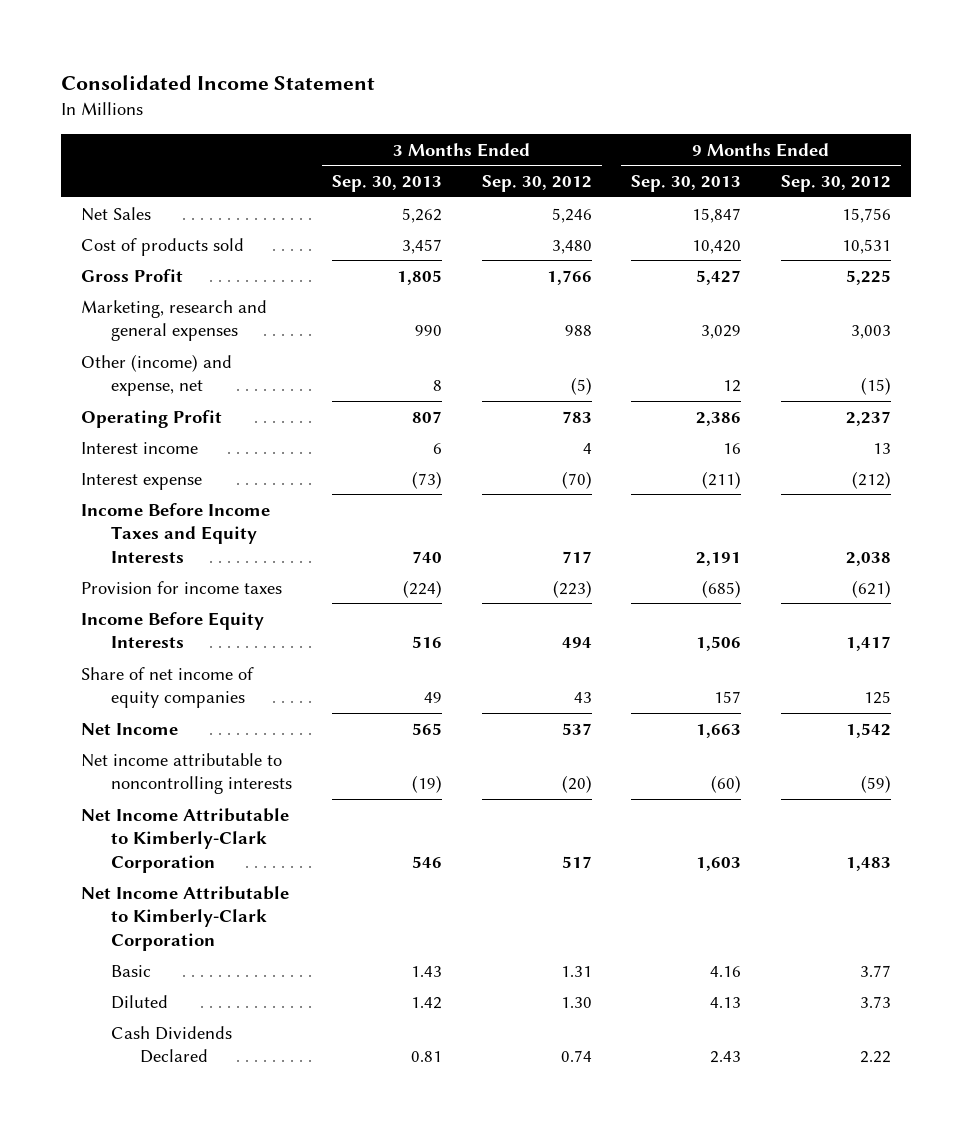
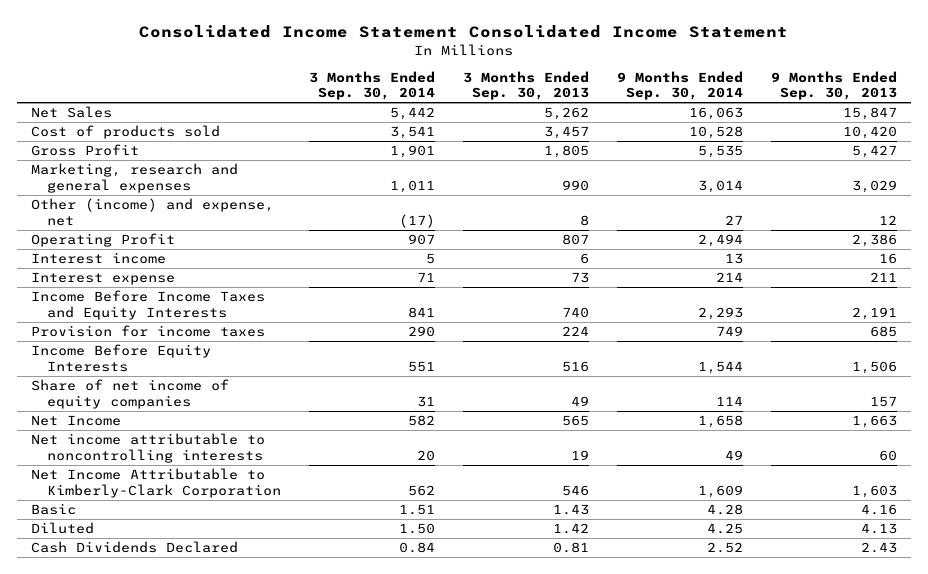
[61,75,376,91] Consolidated Income Statement -> [139,25,789,39] Consolidated Income Statement Consolidated Income Statement
[481,175,592,193] Sep. 30, 2012 -> none
[781,175,892,193] Sep. 30, 2012 -> none
none -> [308,70,435,101] 3 Months Ended Sep. 30, 2014
none -> [617,70,744,101] 9 Months Ended Sep. 30, 2014
[411,470,442,489] (73) -> [571,272,590,284] 73
[702,470,742,489] (211) -> [870,272,898,283] 211
[402,579,442,598] (224) -> [562,326,590,337] 224
[702,579,742,598] (685) -> [870,326,898,338] 685
[411,775,442,794] (19) -> [571,449,590,460] 19
[711,775,742,794] (60) -> [879,449,898,461] 60
[81,885,290,951] Net Income Attributable to Kimberly-Clark Corporation -> none

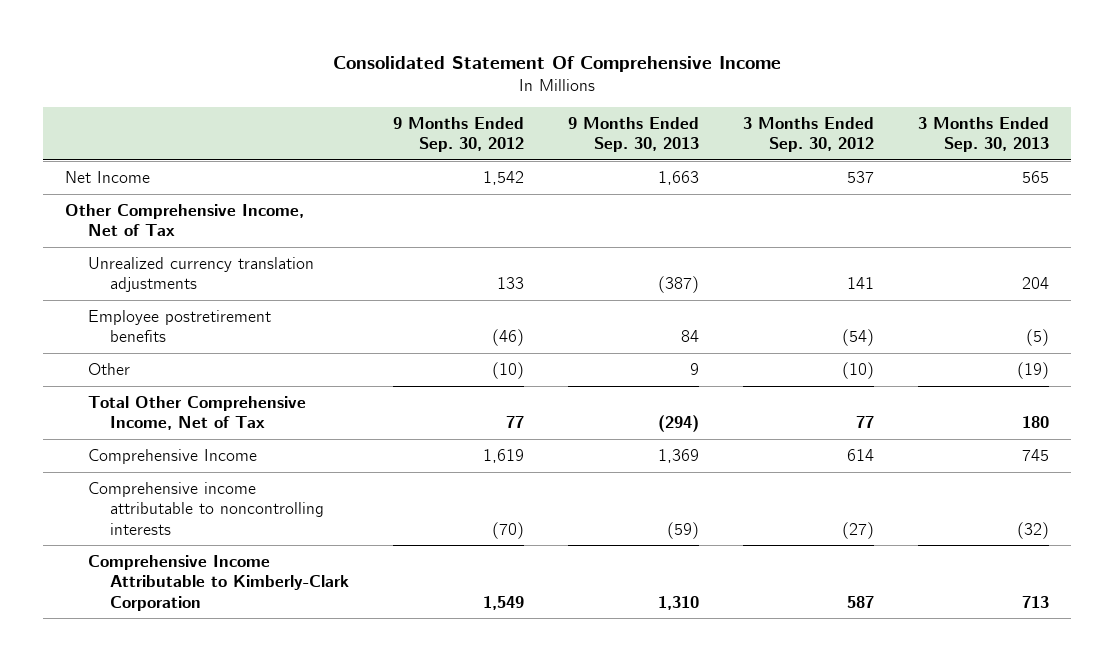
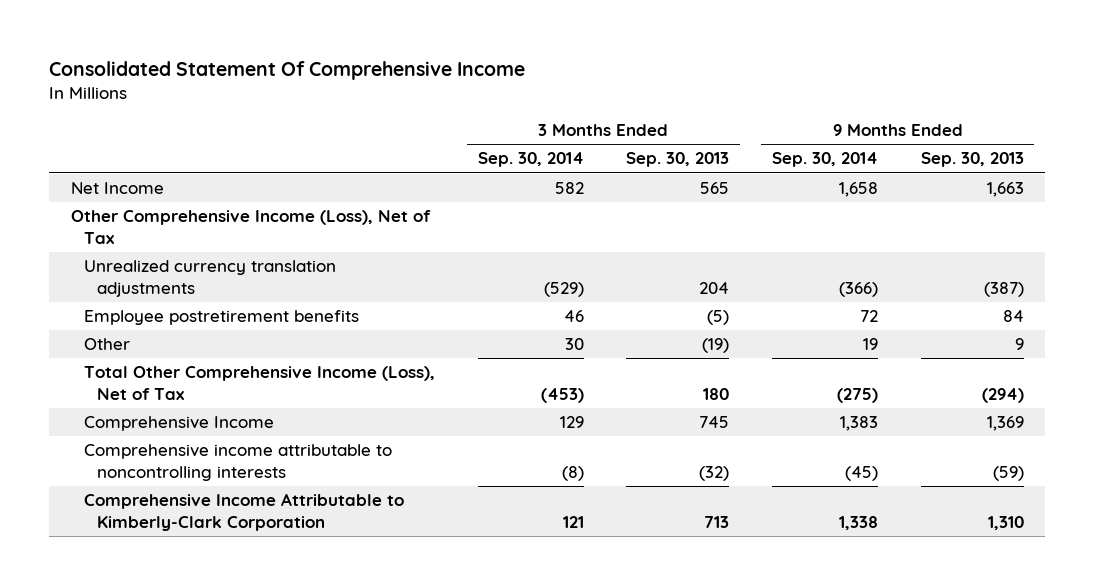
[392,116,524,153] 9 Months Ended Sep. 30, 2012 -> none
[742,116,874,153] 3 Months Ended Sep. 30, 2012 -> none
none -> [477,152,584,168] Sep. 30, 2014
none -> [771,152,878,168] Sep. 30, 2014
[65,203,305,237] Other Comprehensive Income, Net of Tax -> [70,210,431,245] Other Comprehensive Income (Loss), Net of Tax
[87,395,306,431] Total Other Comprehensive Income, Net of Tax -> [83,366,435,401] Total Other Comprehensive Income (Loss), Net of Tax

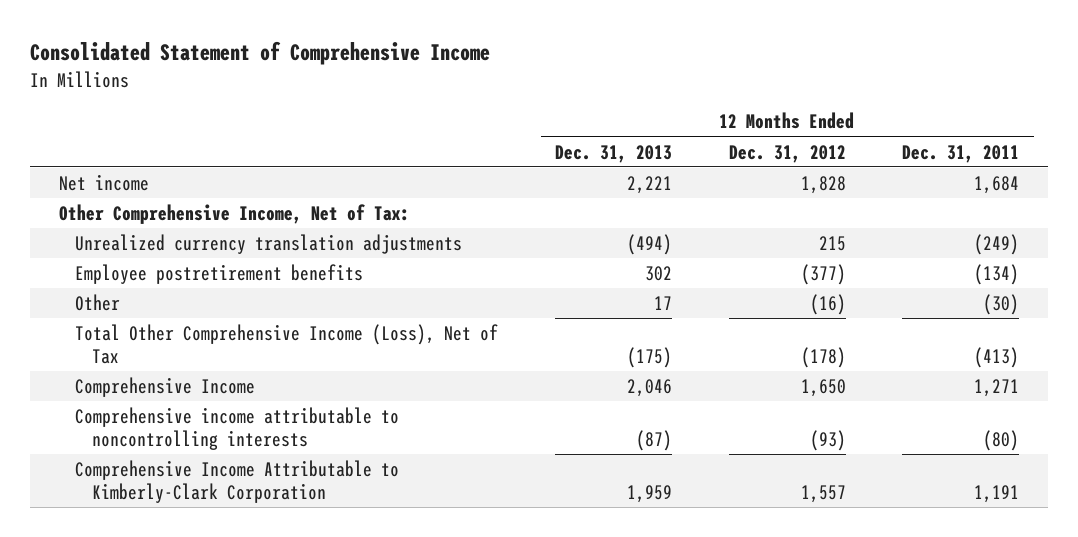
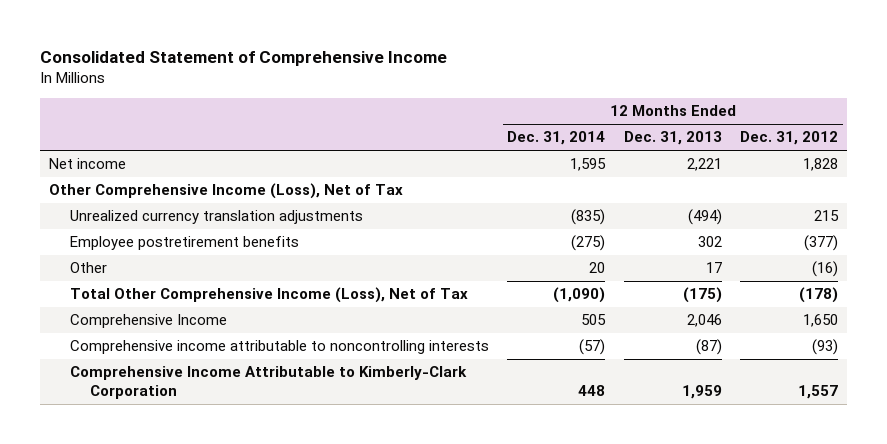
[902,144,1020,163] Dec. 31, 2011 -> none
none -> [507,131,606,146] Dec. 31, 2014
[58,204,410,225] Other Comprehensive Income, Net of Tax: -> [49,183,404,200] Other Comprehensive Income (Loss), Net of Tax

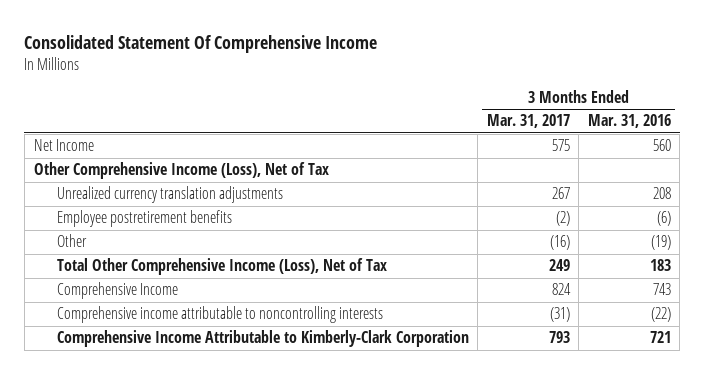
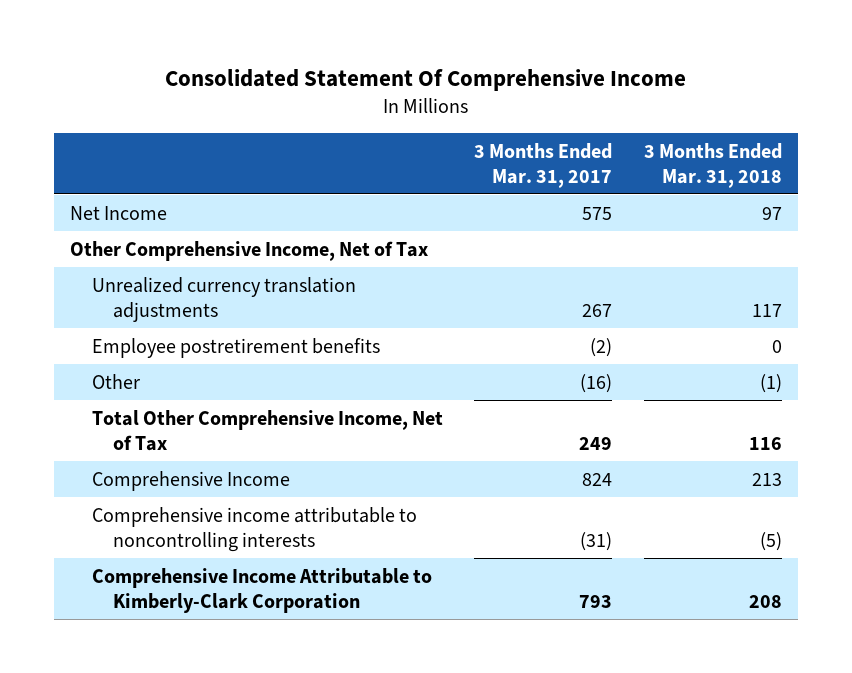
[587,114,671,129] Mar. 31, 2016 -> none
none -> [644,142,783,188] 3 Months Ended Mar. 31, 2018
[33,162,329,180] Other Comprehensive Income (Loss), Net of Tax -> [70,240,429,261] Other Comprehensive Income, Net of Tax
[56,258,387,276] Total Other Comprehensive Income (Loss), Net of Tax -> [91,409,443,451] Total Other Comprehensive Income, Net of Tax

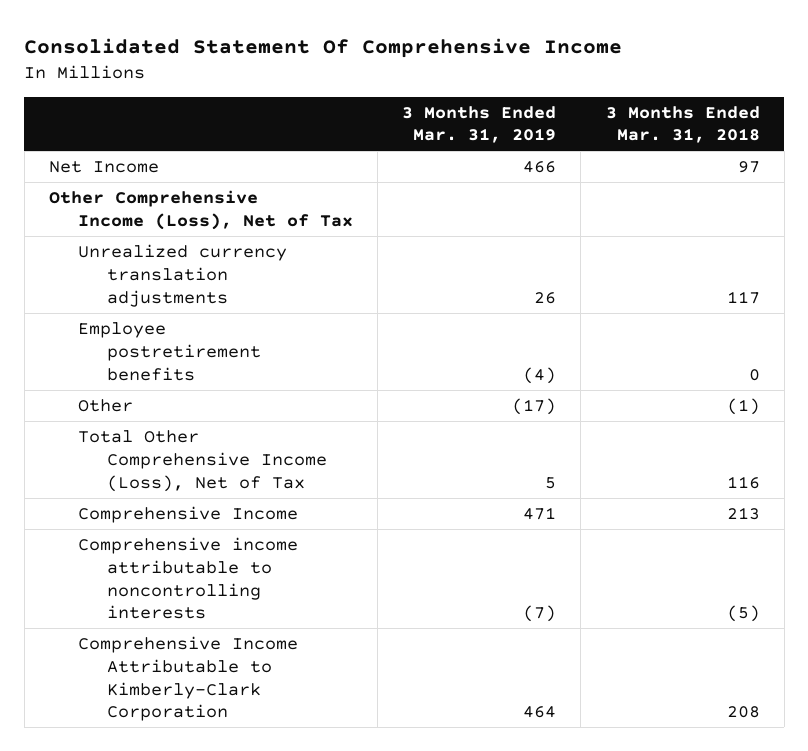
[474,142,613,188] 3 Months Ended Mar. 31, 2017 -> none
none -> [402,105,557,144] 3 Months Ended Mar. 31, 2019
[70,240,429,261] Other Comprehensive Income, Net of Tax -> [48,190,353,230] Other Comprehensive Income (Loss), Net of Tax
[91,409,443,451] Total Other Comprehensive Income, Net of Tax -> [77,430,327,492] Total Other Comprehensive Income (Loss), Net of Tax

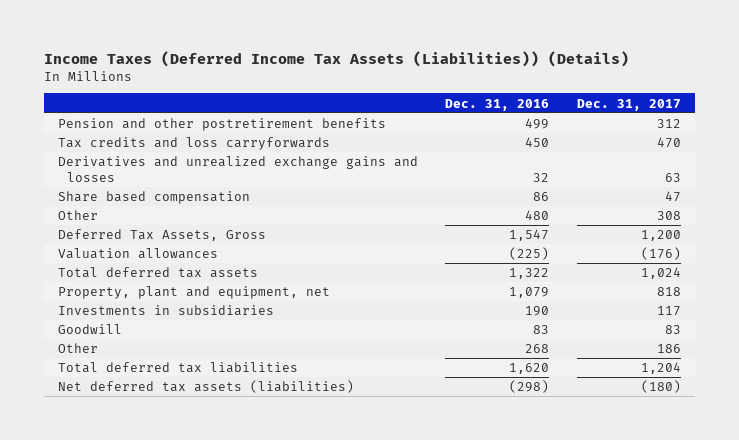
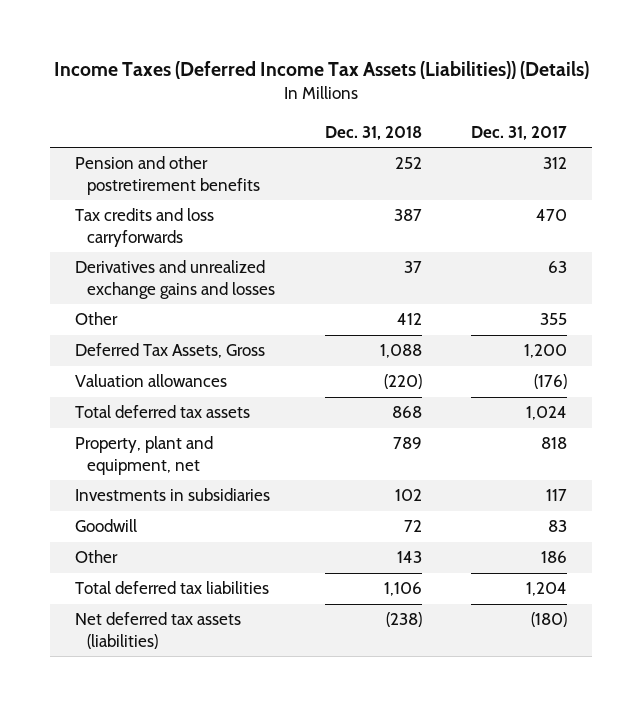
[445,98,550,111] Dec. 31, 2016 -> none
none -> [324,125,422,140] Dec. 31, 2018
[57,191,250,205] Share based compensation -> none
[656,211,681,221] 308 -> [540,313,568,326] 355

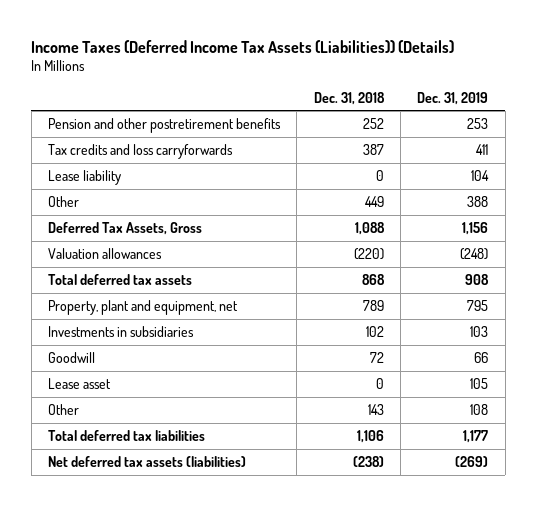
[471,125,568,140] Dec. 31, 2017 -> none
none -> [417,91,489,105] Dec. 31, 2019
[74,260,276,299] Derivatives and unrealized exchange gains and losses -> none
none -> [47,169,121,185] Lease liability
[396,313,422,326] 412 -> [364,195,384,207] 449
none -> [47,377,111,389] Lease asset

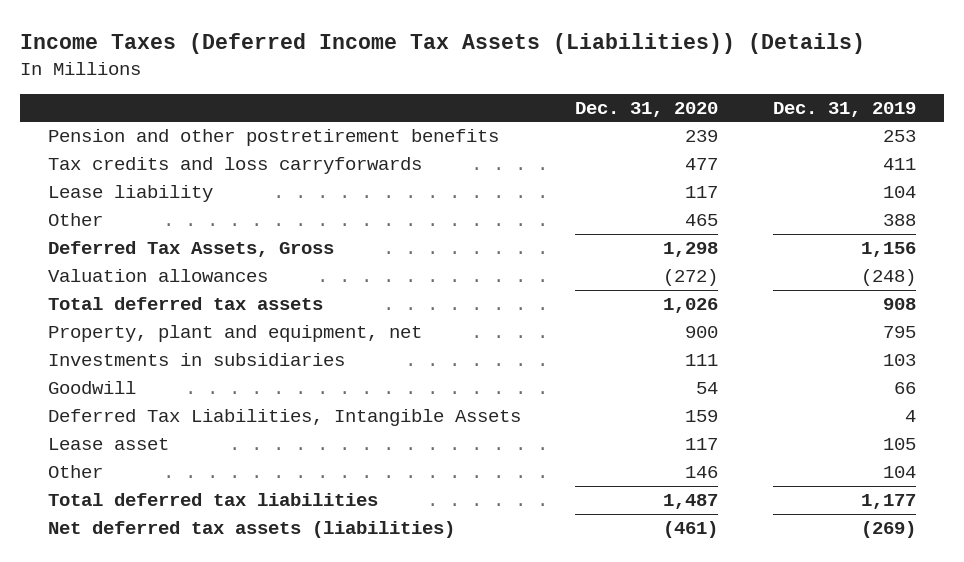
[313,91,385,105] Dec. 31, 2018 -> none
none -> [575,101,719,117] Dec. 31, 2020
none -> [47,409,521,427] Deferred Tax Liabilities, Intangible Assets
[470,403,489,415] 108 -> [883,466,917,479] 104

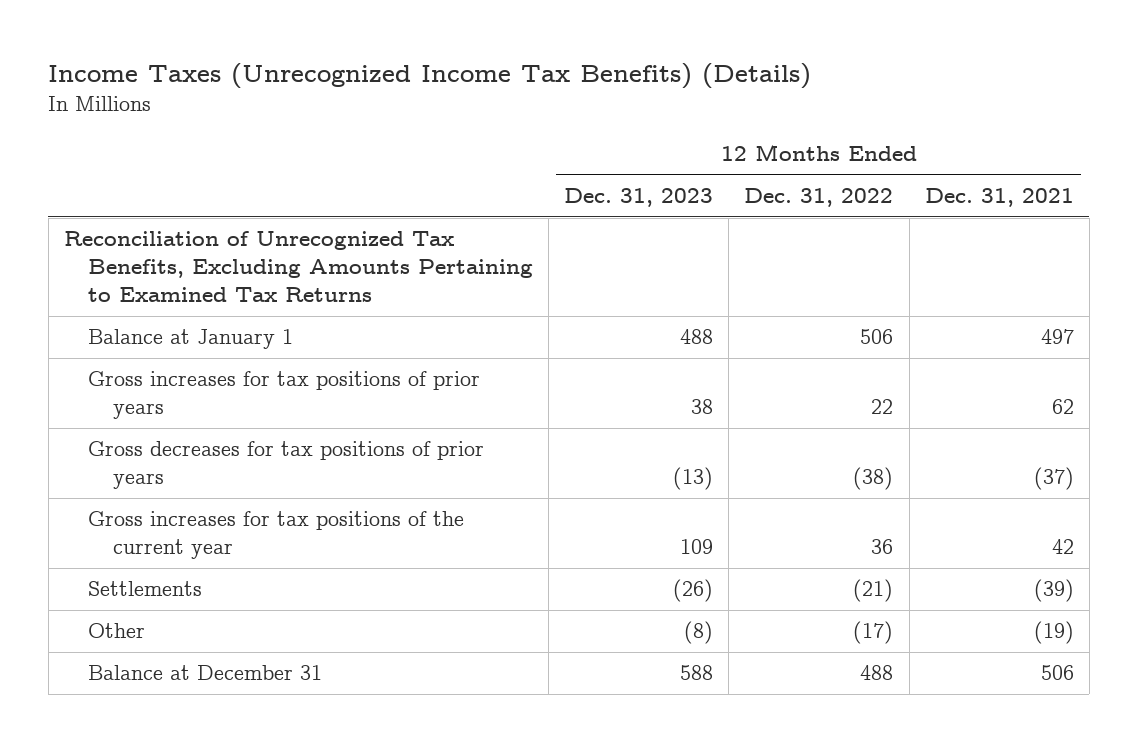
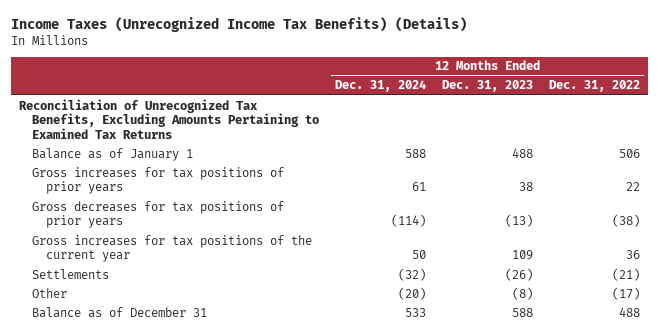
[924,188,1074,208] Dec. 31, 2021 -> none
none -> [335,80,427,93] Dec. 31, 2024
[88,329,294,350] Balance at January 1 -> [32,147,194,161] Balance as of January 1
[88,665,323,681] Balance at December 31 -> [32,306,208,318] Balance as of December 31

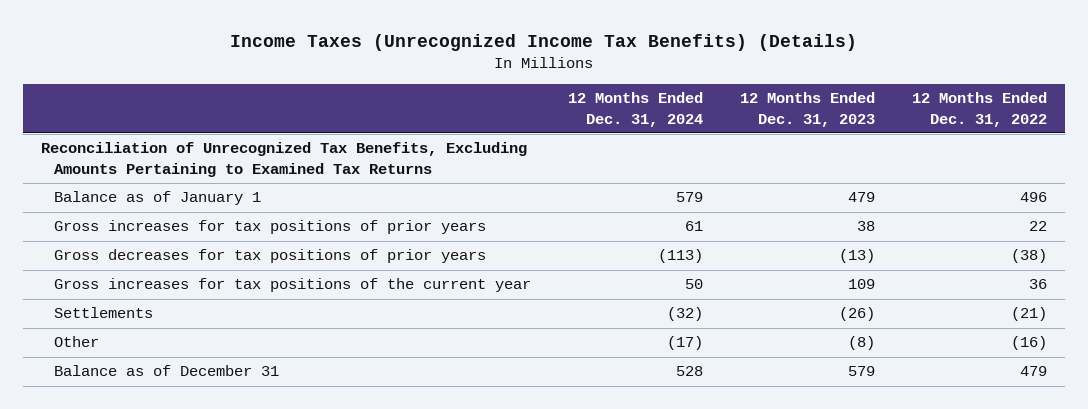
[405,148,427,158] 588 -> [676,192,704,203] 579
[512,147,534,158] 488 -> [848,192,876,203] 479
[619,148,641,158] 506 -> [1019,192,1047,203] 496
[391,214,427,228] (114) -> [658,249,704,264] (113)
[398,286,427,300] (20) -> [667,336,704,351] (17)
[612,286,641,300] (17) -> [1010,336,1047,351] (16)
[405,307,427,317] 533 -> [676,366,704,377] 528
[512,307,534,317] 588 -> [848,366,876,377] 579
[619,306,641,317] 488 -> [1019,366,1047,377] 479

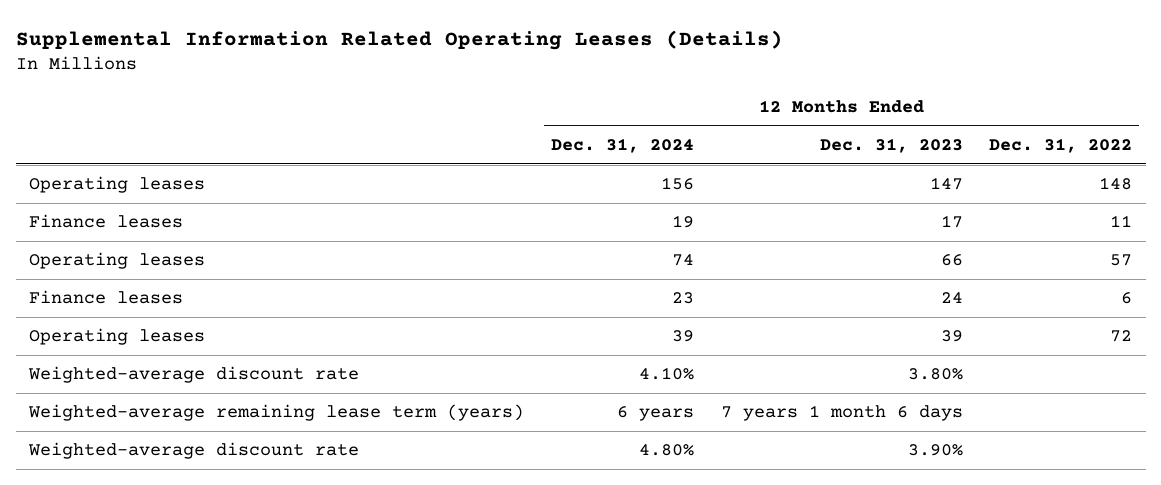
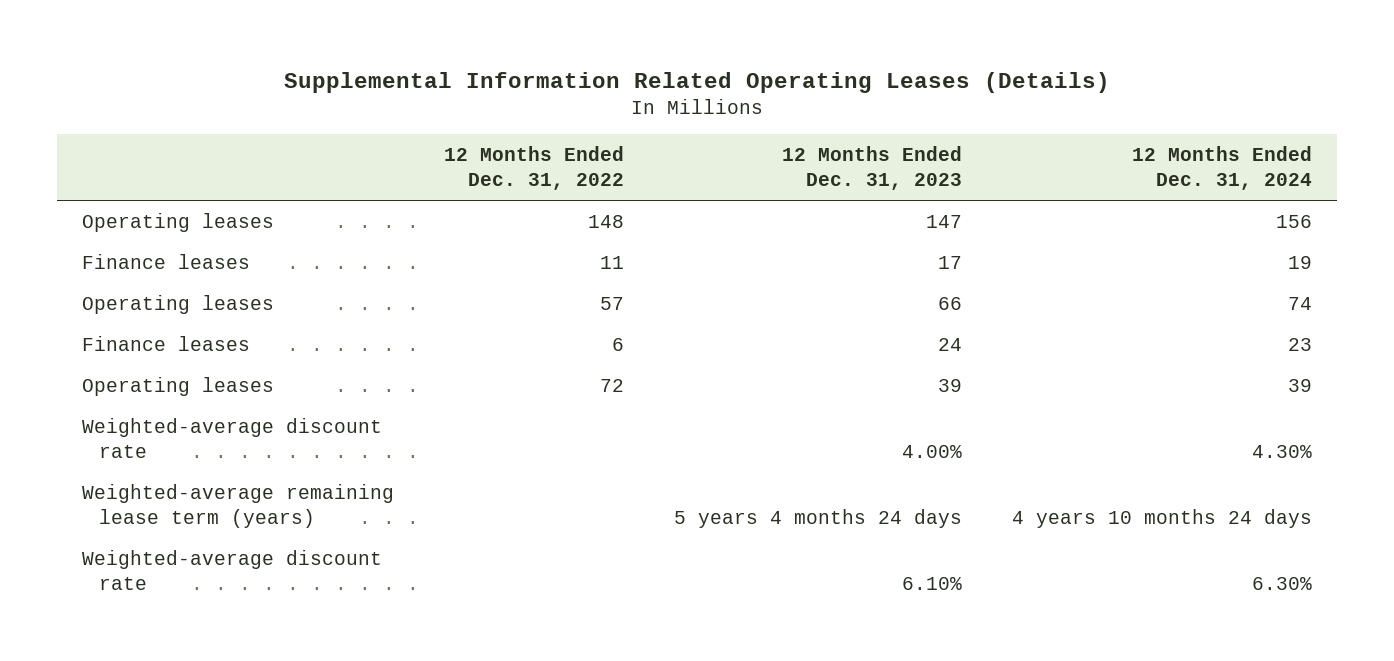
[638,367,694,381] 4.10% -> [1252,445,1313,459] 4.30%
[907,368,963,381] 3.80% -> [902,445,963,459] 4.00%
[616,406,694,422] 6 years -> [1012,509,1313,529] 4 years 10 months 24 days
[720,405,963,422] 7 years 1 month 6 days -> [674,509,963,529] 5 years 4 months 24 days
[638,444,694,457] 4.80% -> [1252,577,1313,591] 6.30%
[907,444,963,457] 3.90% -> [902,577,963,591] 6.10%

